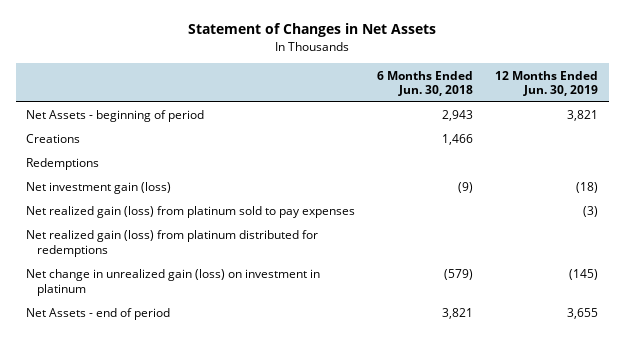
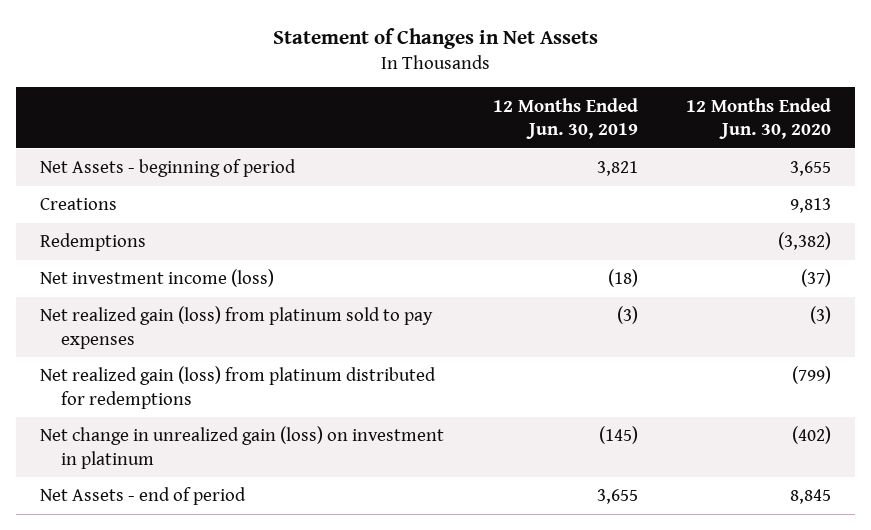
[377,70,474,97] 6 Months Ended Jun. 30, 2018 -> none
none -> [685,97,831,140] 12 Months Ended Jun. 30, 2020
[26,182,172,195] Net investment gain (loss) -> [40,269,275,288] Net investment income (loss)

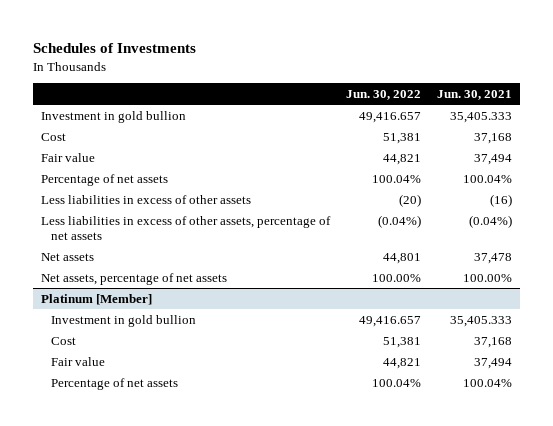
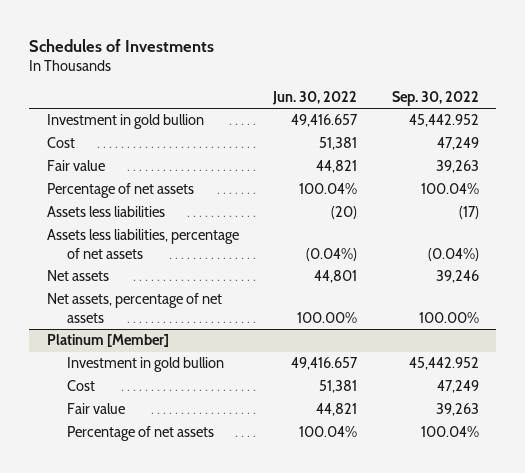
[437,90,513,101] Jun. 30, 2021 -> none
none -> [391,90,479,106] Sep. 30, 2022
[41,194,252,204] Less liabilities in excess of other assets -> [46,206,165,218] Assets less liabilities
[41,215,332,240] Less liabilities in excess of other assets, percentage of net assets -> [46,229,239,260] Assets less liabilities, percentage of net assets

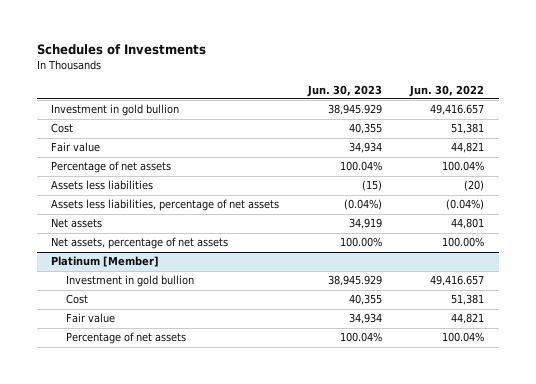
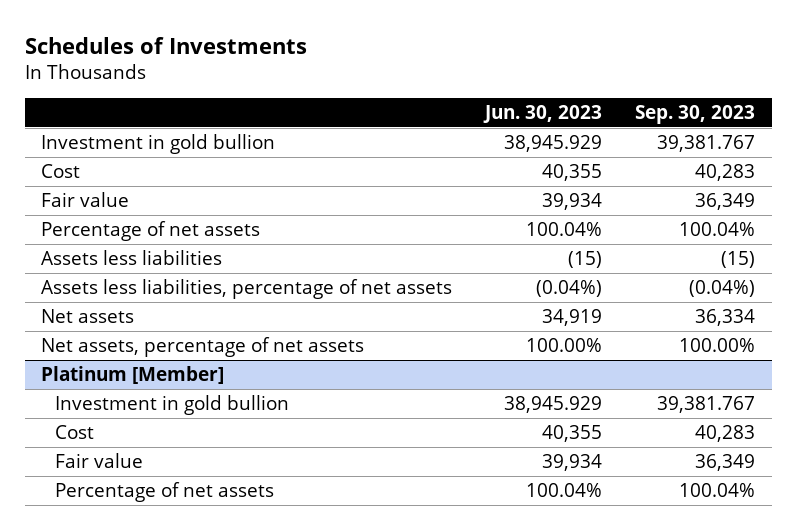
[409,84,485,97] Jun. 30, 2022 -> none
none -> [635,105,756,125] Sep. 30, 2023
[348,142,382,154] 34,934 -> [542,192,603,210] 39,934
[348,313,382,325] 34,934 -> [542,453,603,471] 39,934

